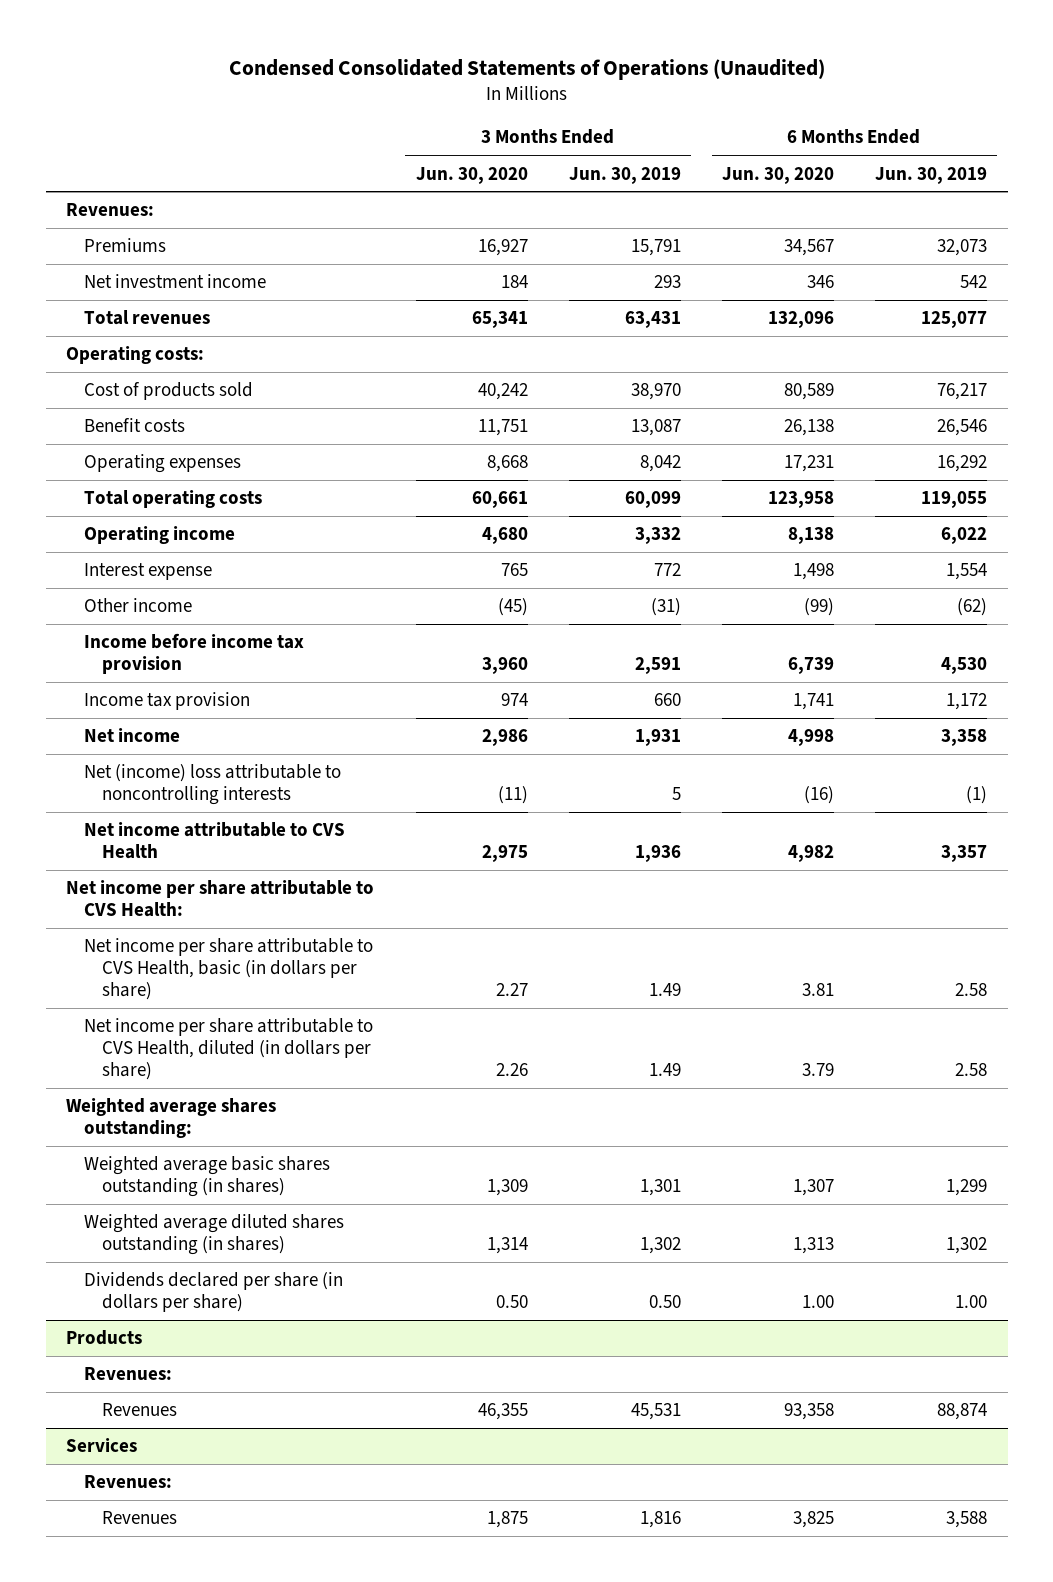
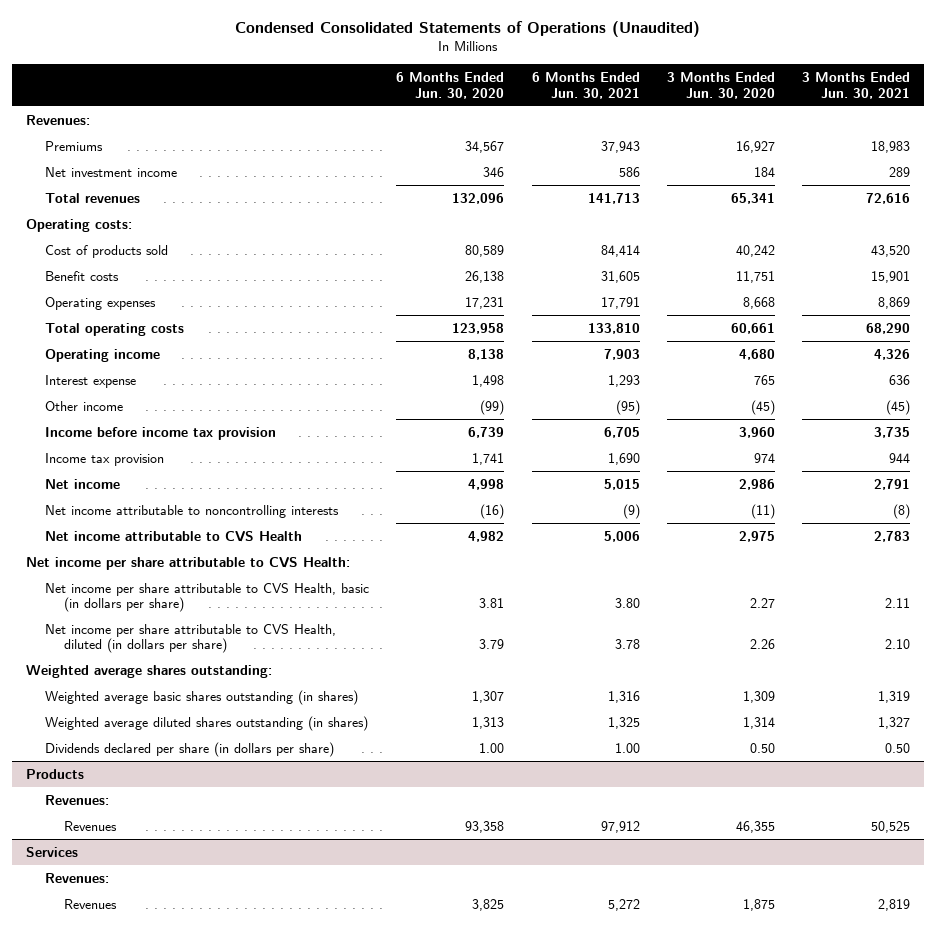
[568,166,681,184] Jun. 30, 2019 -> none
[875,166,988,184] Jun. 30, 2019 -> none
none -> [531,71,640,99] 6 Months Ended Jun. 30, 2021
none -> [802,71,911,99] 3 Months Ended Jun. 30, 2021
[84,764,342,805] Net (income) loss attributable to noncontrolling interests -> [45,504,340,518] Net income attributable to noncontrolling interests

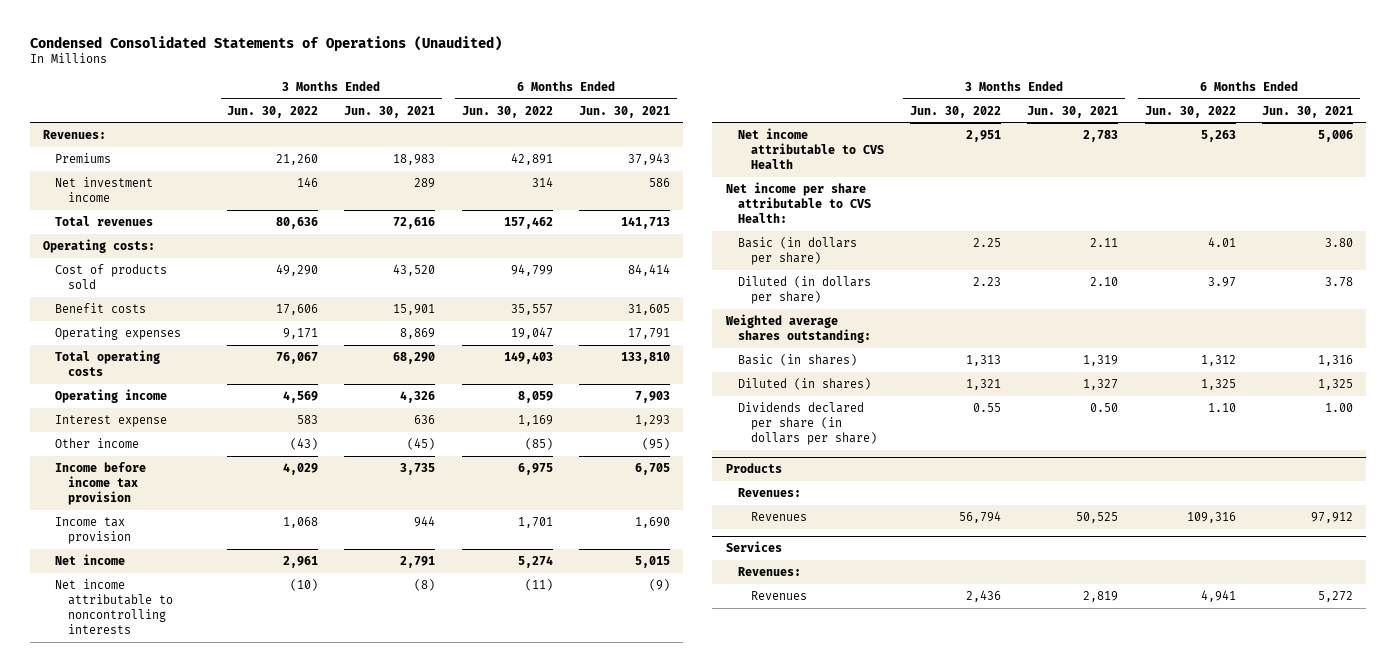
[396,71,505,99] 6 Months Ended Jun. 30, 2020 -> none
[667,71,776,99] 3 Months Ended Jun. 30, 2020 -> none
none -> [227,105,319,118] Jun. 30, 2022
none -> [461,105,553,118] Jun. 30, 2022
[45,582,370,613] Net income per share attributable to CVS Health, basic (in dollars per share) -> [738,236,858,266] Basic (in dollars per share)
[45,623,337,654] Net income per share attributable to CVS Health, diluted (in dollars per share) -> [738,275,872,305] Diluted (in dollars per share)
[45,689,359,705] Weighted average basic shares outstanding (in shares) -> [738,353,858,366] Basic (in shares)
[45,715,369,731] Weighted average diluted shares outstanding (in shares) -> [738,377,872,390] Diluted (in shares)

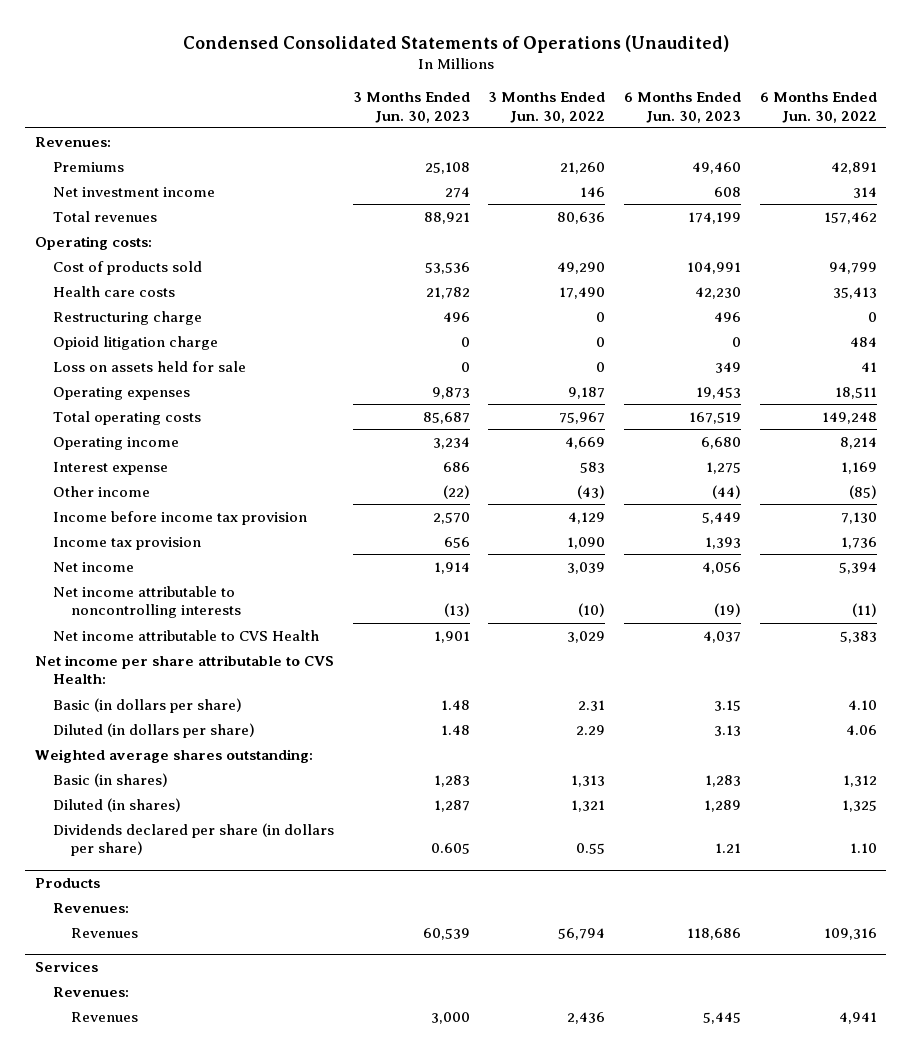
[344,105,436,118] Jun. 30, 2021 -> none
[579,105,671,118] Jun. 30, 2021 -> none
none -> [352,92,470,123] 3 Months Ended Jun. 30, 2023
none -> [623,92,741,123] 6 Months Ended Jun. 30, 2023
[55,302,147,313] Benefit costs -> [53,285,176,297] Health care costs
[276,303,319,315] 17,606 -> [559,286,606,299] 17,490
[510,303,553,315] 35,557 -> [832,286,877,299] 35,413
none -> [53,310,203,325] Restructuring charge
none -> [53,335,219,350] Opioid litigation charge
none -> [53,360,247,372] Loss on assets held for sale
[283,327,319,339] 9,171 -> [568,386,606,399] 9,187
[510,326,553,339] 19,047 -> [834,386,877,399] 18,511
[276,351,319,364] 76,067 -> [559,411,606,424] 75,967
[503,351,553,364] 149,403 -> [821,411,877,424] 149,248
[283,390,319,403] 4,569 -> [565,436,606,449] 4,669
[517,390,553,403] 8,059 -> [839,436,877,449] 8,214
[283,462,319,475] 4,029 -> [568,511,606,524] 4,129
[517,462,553,475] 6,975 -> [840,511,877,524] 7,130
[283,516,319,528] 1,068 -> [567,536,606,549] 1,090
[517,516,553,528] 1,701 -> [840,536,877,549] 1,736
[283,555,319,568] 2,961 -> [567,561,606,574] 3,039
[517,555,553,568] 5,274 -> [838,561,877,574] 5,394
[966,129,1002,142] 2,951 -> [567,630,606,643] 3,029
[1200,129,1236,142] 5,263 -> [839,630,877,643] 5,383
[973,237,1002,247] 2.25 -> [578,699,606,711] 2.31
[1207,236,1236,247] 4.01 -> [847,699,877,710] 4.10
[973,276,1002,286] 2.23 -> [576,724,606,735] 2.29
[1207,276,1236,287] 3.97 -> [845,724,877,735] 4.06

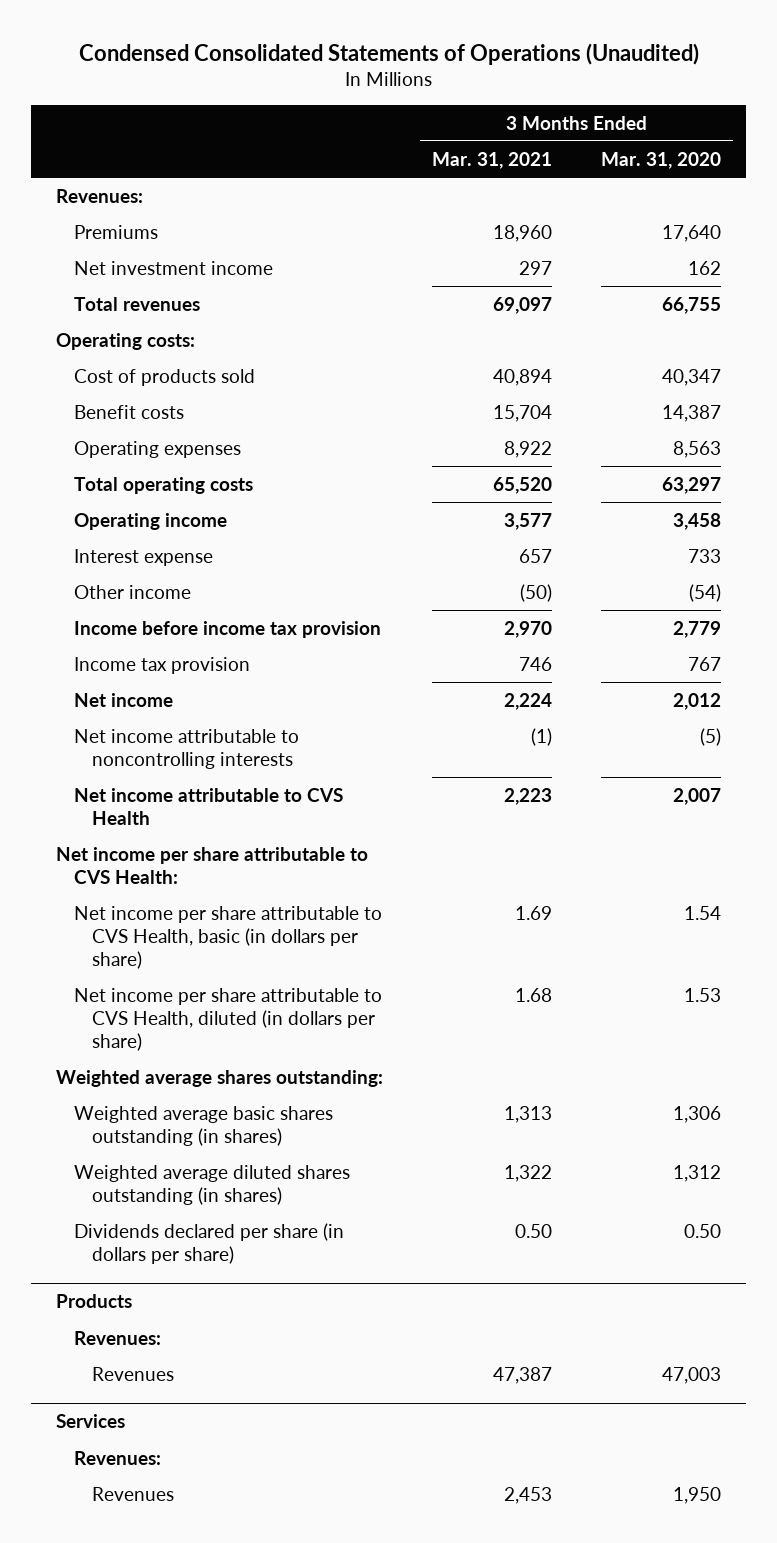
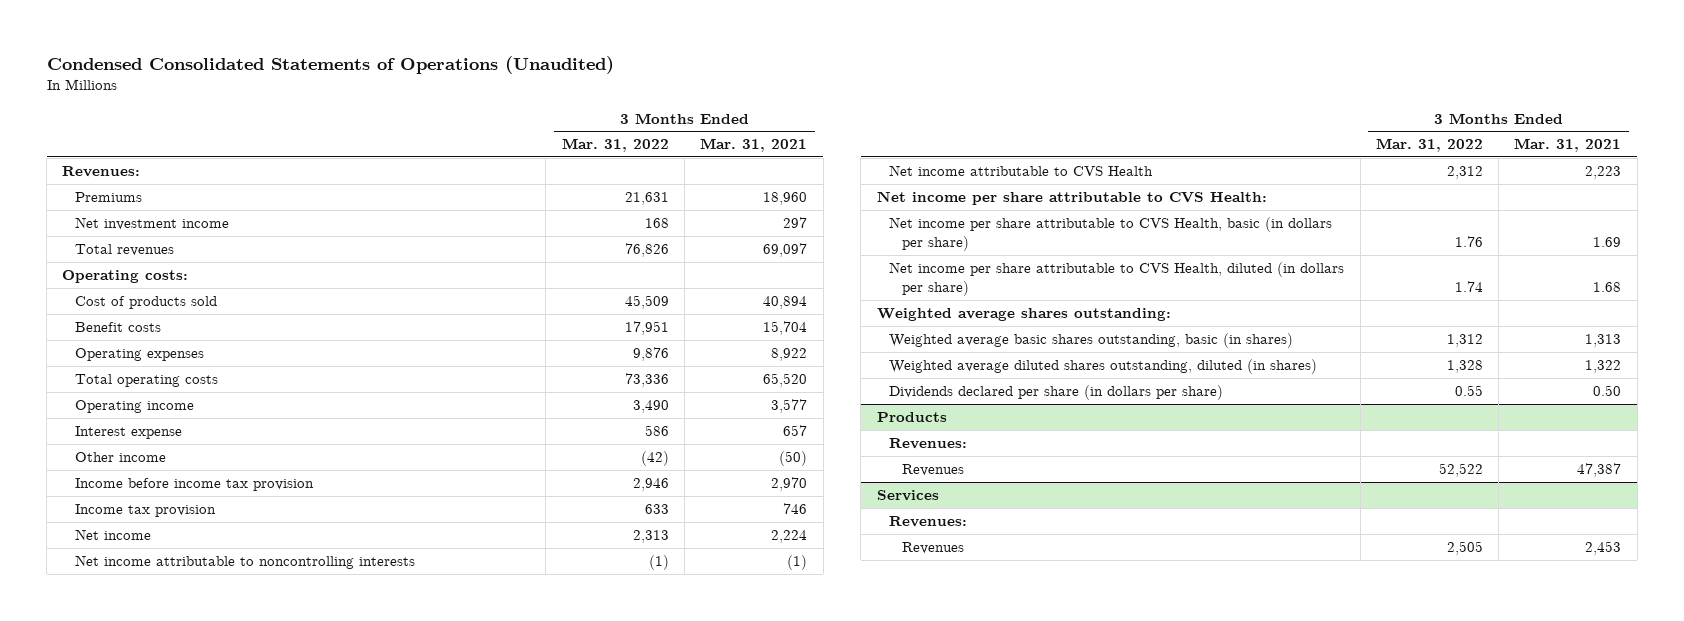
[601,151,722,169] Mar. 31, 2020 -> none
none -> [561,138,669,153] Mar. 31, 2022
[73,1105,333,1146] Weighted average basic shares outstanding (in shares) -> [889,332,1294,348] Weighted average basic shares outstanding, basic (in shares)
[73,1164,350,1205] Weighted average diluted shares outstanding (in shares) -> [889,358,1318,374] Weighted average diluted shares outstanding, diluted (in shares)

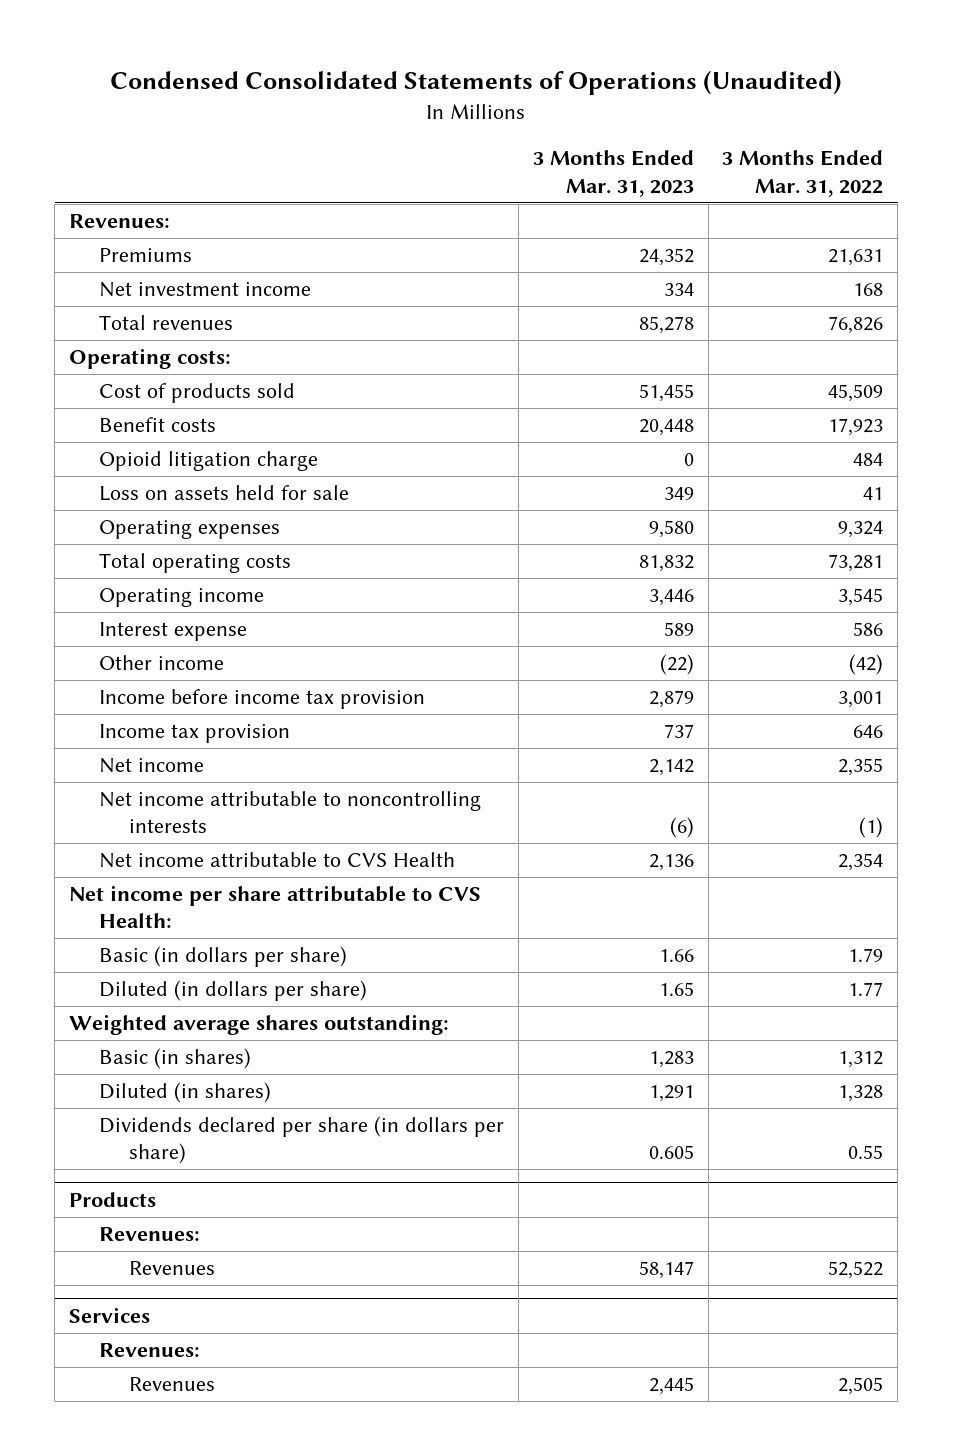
[700,138,808,153] Mar. 31, 2021 -> none
none -> [532,150,694,197] 3 Months Ended Mar. 31, 2023
[624,320,669,335] 17,951 -> [828,418,884,437] 17,923
none -> [98,451,318,472] Opioid litigation charge
none -> [98,485,349,502] Loss on assets held for sale
[632,346,669,361] 9,876 -> [838,521,884,539] 9,324
[624,372,669,387] 73,336 -> [828,554,884,573] 73,281
[632,399,669,413] 3,490 -> [838,588,884,607] 3,545
[632,477,669,491] 2,946 -> [838,691,884,709] 3,001
[644,503,669,514] 633 -> [853,725,884,739] 646
[632,529,669,543] 2,313 -> [838,758,884,777] 2,355
[1446,165,1483,179] 2,312 -> [838,853,884,872] 2,354
[889,216,1333,252] Net income per share attributable to CVS Health, basic (in dollars per share) -> [98,946,347,968] Basic (in dollars per share)
[1454,236,1483,248] 1.76 -> [848,948,884,963] 1.79
[889,261,1345,297] Net income per share attributable to CVS Health, diluted (in dollars per share) -> [98,980,367,1002] Diluted (in dollars per share)
[1454,281,1483,293] 1.74 -> [848,982,884,997] 1.77
[889,332,1294,348] Weighted average basic shares outstanding, basic (in shares) -> [98,1048,251,1070] Basic (in shares)
[889,358,1318,374] Weighted average diluted shares outstanding, diluted (in shares) -> [98,1082,271,1104] Diluted (in shares)

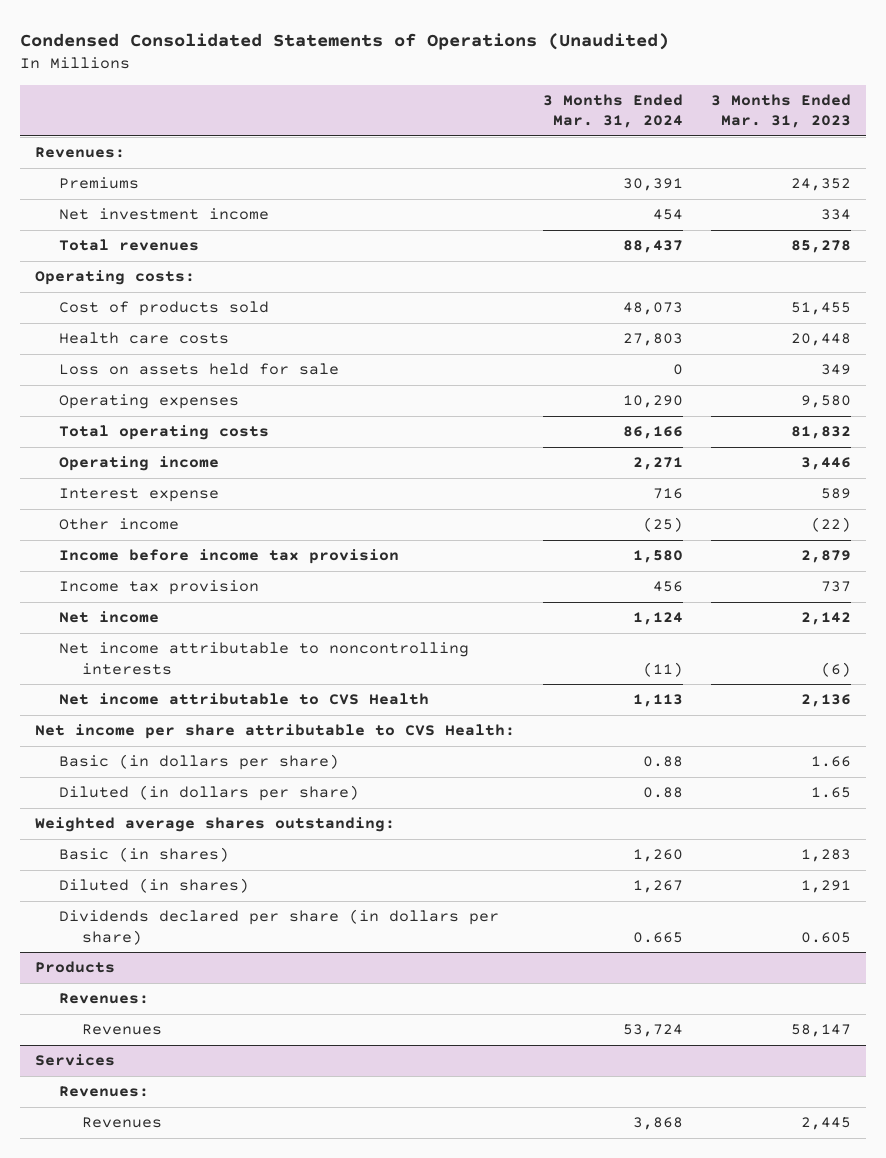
[722,150,884,197] 3 Months Ended Mar. 31, 2022 -> none
none -> [543,93,684,129] 3 Months Ended Mar. 31, 2024
[98,451,318,472] Opioid litigation charge -> none
[98,417,216,433] Benefit costs -> [58,332,229,345] Health care costs

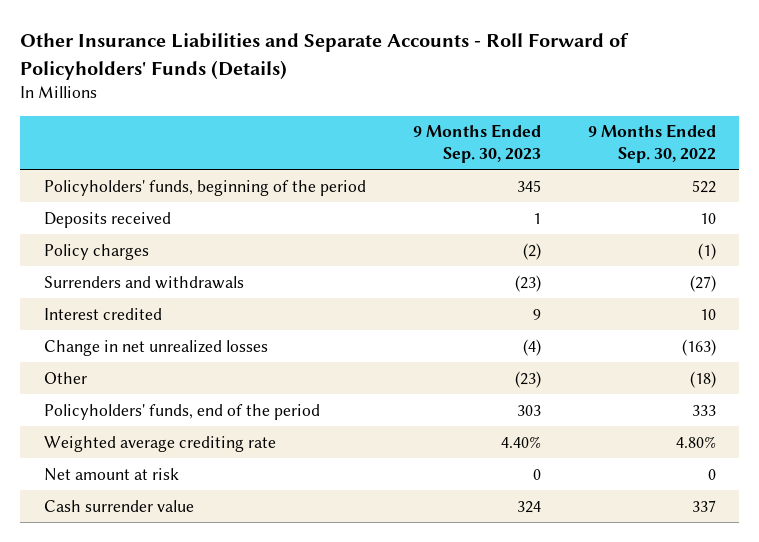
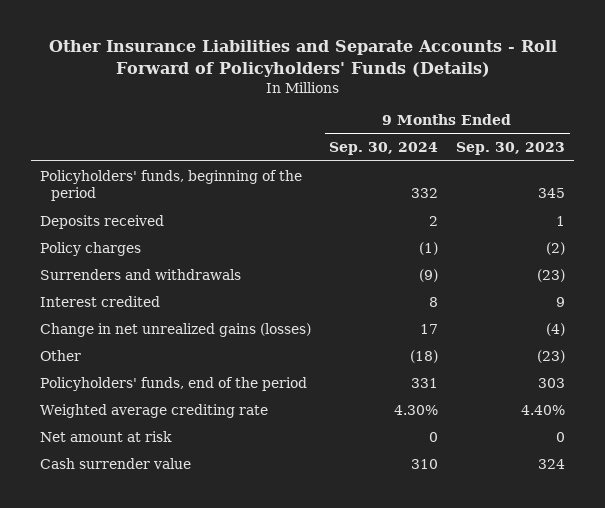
[587,124,716,163] 9 Months Ended Sep. 30, 2022 -> none
none -> [329,142,439,156] Sep. 30, 2024
[43,339,268,356] Change in net unrealized losses -> [39,322,311,337] Change in net unrealized gains (losses)

